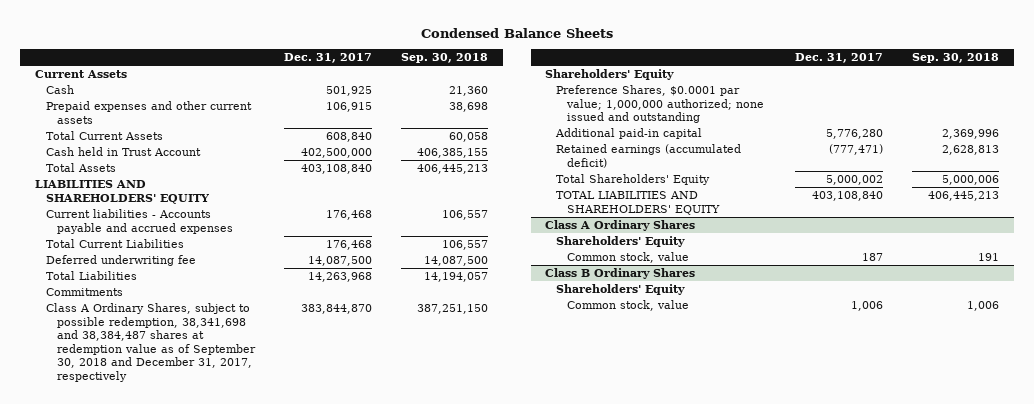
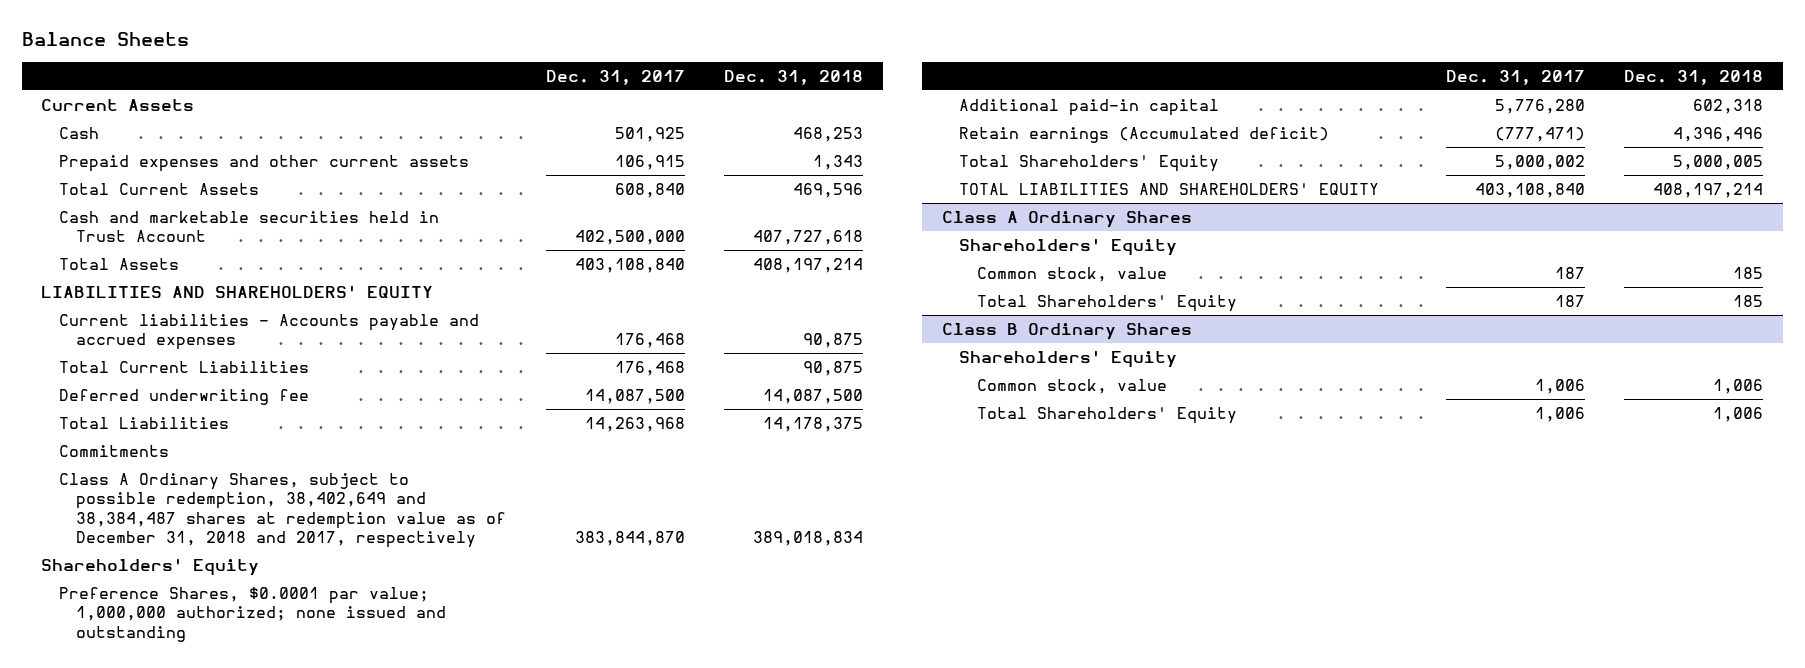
[420,27,613,38] Condensed Balance Sheets -> [21,32,189,47] Balance Sheets
[401,53,489,64] Sep. 30, 2018 -> none
none -> [723,69,863,85] Dec. 31, 2018
[45,147,201,157] Cash held in Trust Account -> [58,210,439,243] Cash and marketable securities held in Trust Account
[45,303,256,382] Class A Ordinary Shares, subject to possible redemption, 38,341,698 and 38,384,487 shares at redemption value as of September 30, 2018 and December 31, 2017, respectively -> [58,472,507,549] Class A Ordinary Shares, subject to possible redemption, 38,402,649 and 38,384,487 shares at redemption value as of December 31, 2018 and 2017, respectively
[556,144,742,168] Retained earnings (accumulated deficit) -> [959,126,1330,143] Retain earnings (Accumulated deficit)
none -> [976,294,1237,312] Total Shareholders' Equity
none -> [976,406,1237,424] Total Shareholders' Equity

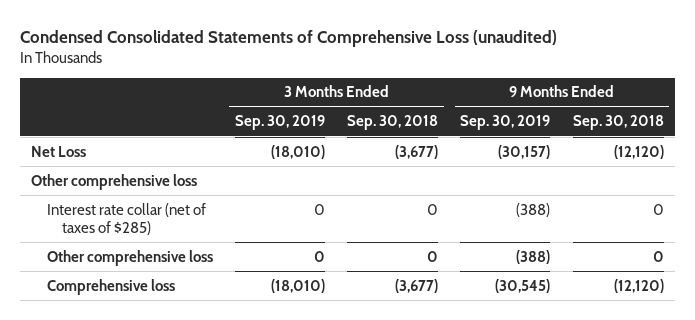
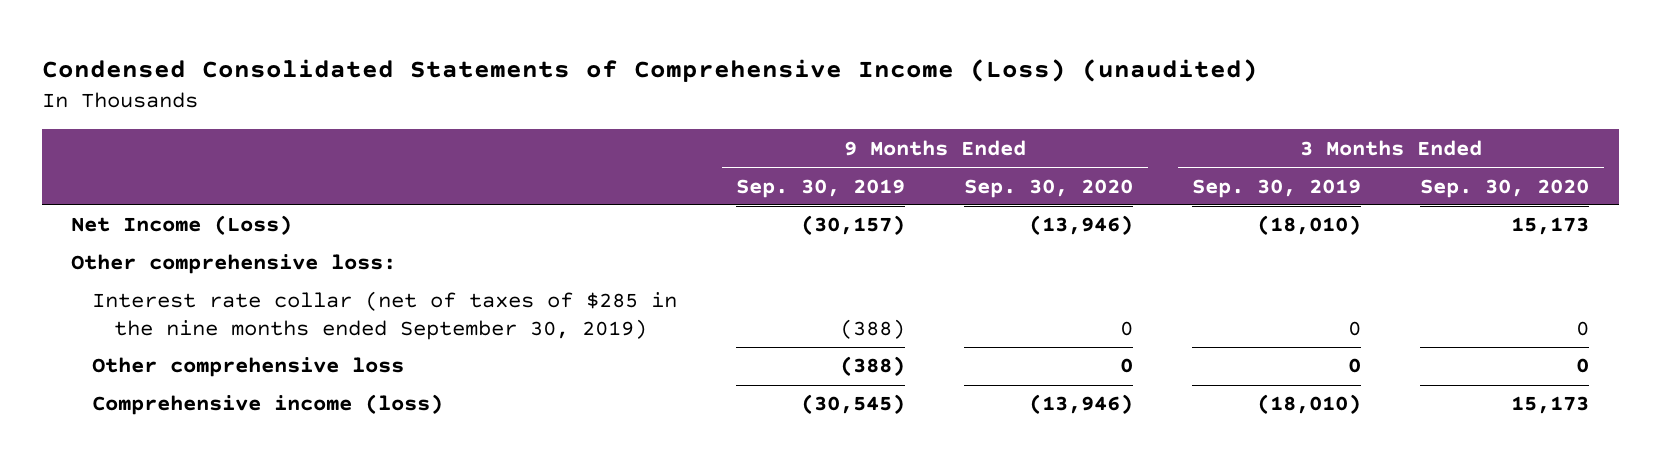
[19,29,557,47] Condensed Consolidated Statements of Comprehensive Loss (unaudited) -> [41,58,1258,82] Condensed Consolidated Statements of Comprehensive Income (Loss) (unaudited)
[347,115,439,131] Sep. 30, 2018 -> none
[572,115,664,131] Sep. 30, 2018 -> none
none -> [964,178,1134,198] Sep. 30, 2020
none -> [1420,178,1590,198] Sep. 30, 2020
[30,145,86,157] Net Loss -> [71,215,293,236] Net Income (Loss)
[30,173,197,190] Other comprehensive loss -> [71,254,397,275] Other comprehensive loss:
[46,202,206,235] Interest rate collar (net of taxes of $285) -> [92,291,678,340] Interest rate collar (net of taxes of $285 in the nine months ended September 30, 2019)
[46,278,175,295] Comprehensive loss -> [92,394,444,416] Comprehensive income (loss)

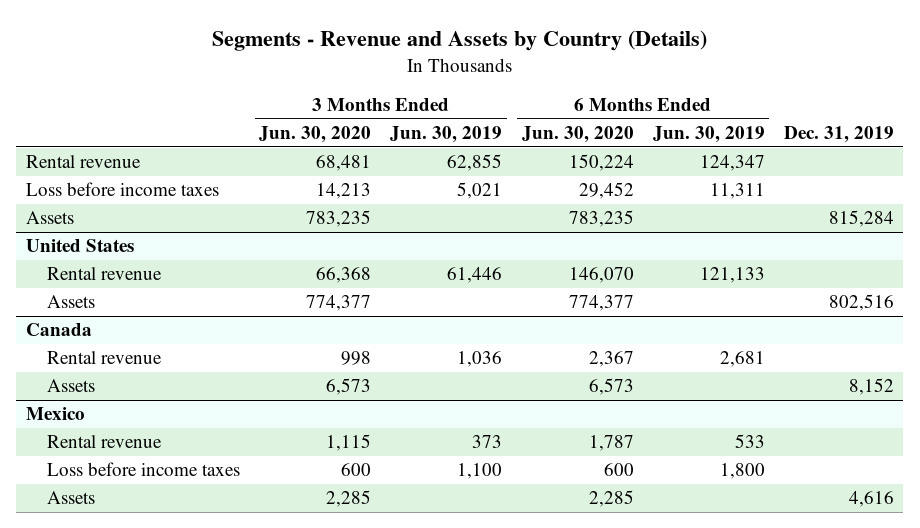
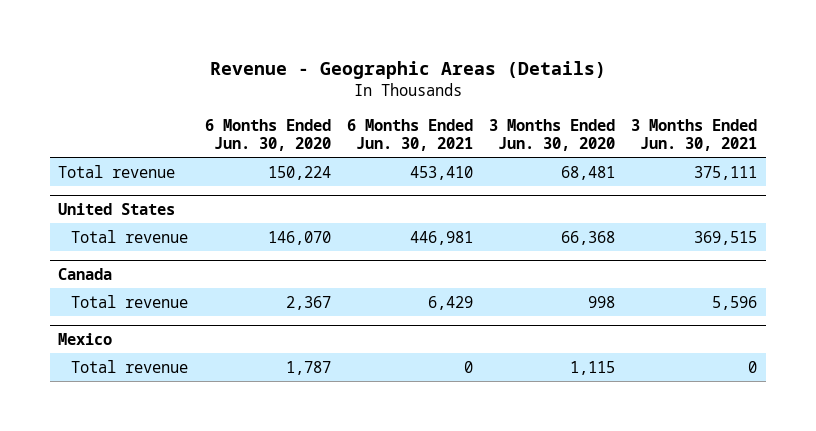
[211,29,707,51] Segments - Revenue and Assets by Country (Details) -> [209,60,606,79] Revenue - Geographic Areas (Details)
[390,125,503,143] Jun. 30, 2019 -> none
[652,125,765,143] Jun. 30, 2019 -> none
[783,125,894,143] Dec. 31, 2019 -> none
none -> [346,118,473,152] 6 Months Ended Jun. 30, 2021
none -> [631,118,758,152] 3 Months Ended Jun. 30, 2021
[25,182,219,197] Loss before income taxes -> none
[25,211,74,225] Assets -> none
[25,155,141,169] Rental revenue -> [58,164,176,178] Total revenue
[47,295,96,309] Assets -> none
[47,267,163,281] Rental revenue -> [71,229,189,243] Total revenue
[47,379,96,393] Assets -> none
[47,351,163,365] Rental revenue -> [71,294,189,308] Total revenue
[47,462,241,477] Loss before income taxes -> none
[47,491,96,505] Assets -> none
[47,435,163,449] Rental revenue -> [71,359,189,373] Total revenue

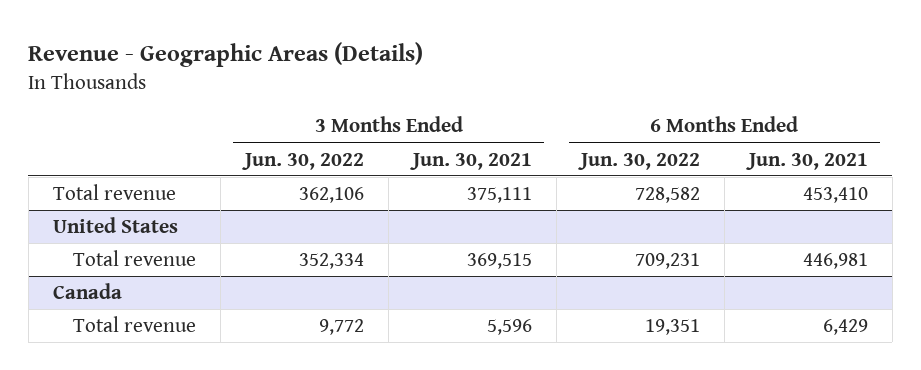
[204,118,331,152] 6 Months Ended Jun. 30, 2020 -> none
[489,118,616,152] 3 Months Ended Jun. 30, 2020 -> none
none -> [242,152,365,170] Jun. 30, 2022
none -> [577,152,700,170] Jun. 30, 2022
[58,332,113,345] Mexico -> none
[71,359,189,373] Total revenue -> none

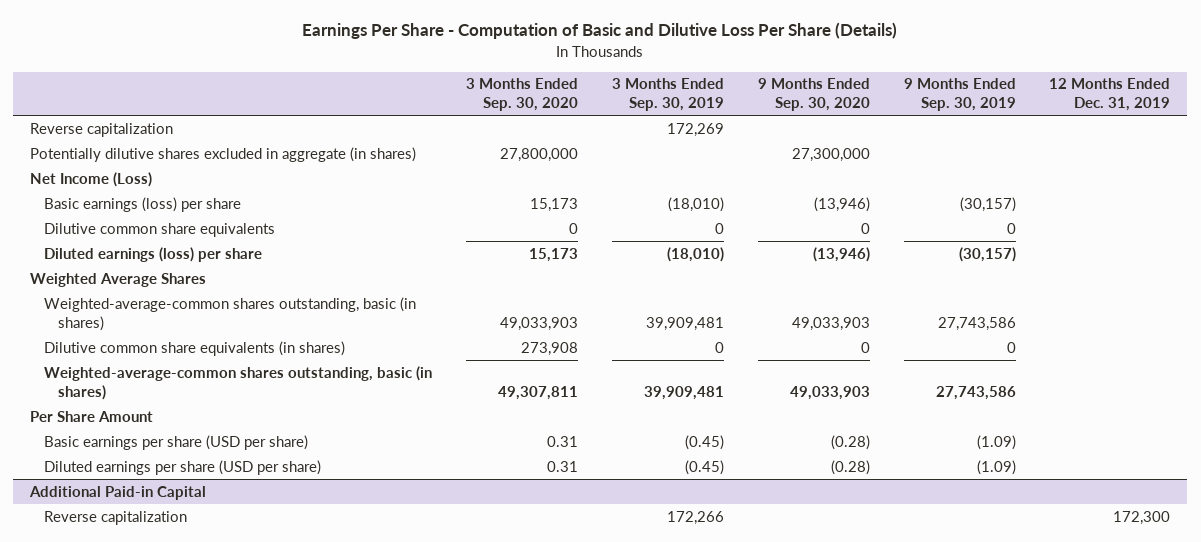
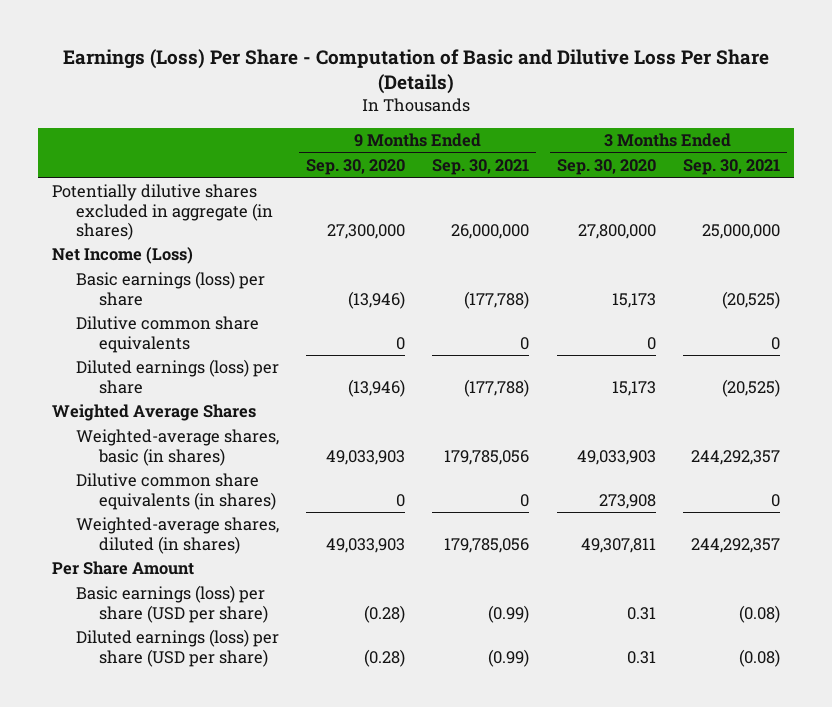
[302,22,898,40] Earnings Per Share - Computation of Basic and Dilutive Loss Per Share (Details) -> [63,48,770,95] Earnings (Loss) Per Share - Computation of Basic and Dilutive Loss Per Share (Details)
[611,78,724,112] 3 Months Ended Sep. 30, 2019 -> none
[903,78,1016,112] 9 Months Ended Sep. 30, 2019 -> none
[1049,78,1171,112] 12 Months Ended Dec. 31, 2019 -> none
none -> [432,159,530,176] Sep. 30, 2021
none -> [683,159,781,176] Sep. 30, 2021
[30,122,174,137] Reverse capitalization -> none
[44,296,417,331] Weighted-average-common shares outstanding, basic (in shares) -> [75,429,279,466] Weighted-average shares, basic (in shares)
[44,365,433,400] Weighted-average-common shares outstanding, basic (in shares) -> [75,517,279,554] Weighted-average shares, diluted (in shares)
[29,485,207,500] Additional Paid-in Capital -> none
[44,510,188,525] Reverse capitalization -> none
[44,434,309,450] Basic earnings per share (USD per share) -> [75,585,269,623] Basic earnings (loss) per share (USD per share)
[44,459,322,475] Diluted earnings per share (USD per share) -> [75,629,279,667] Diluted earnings (loss) per share (USD per share)

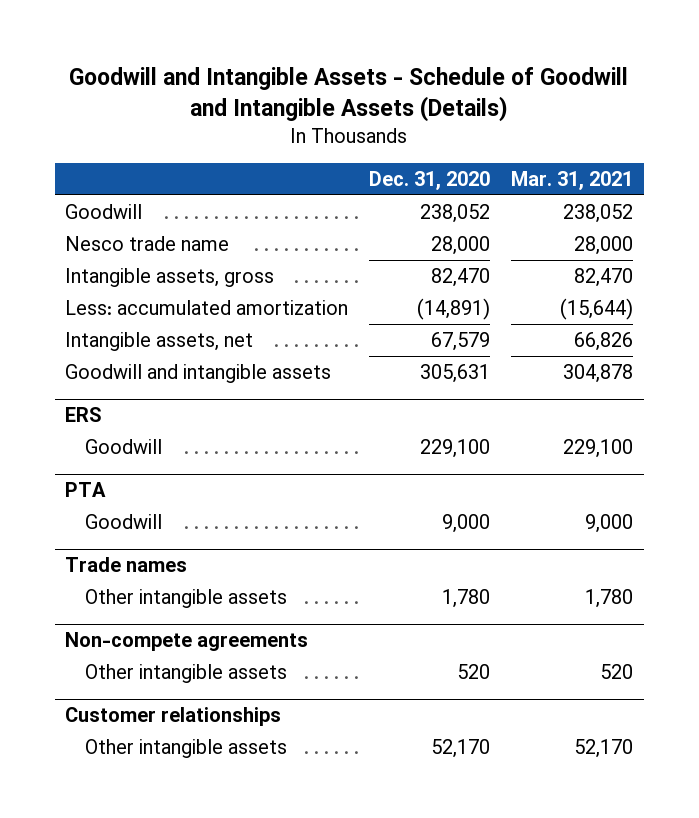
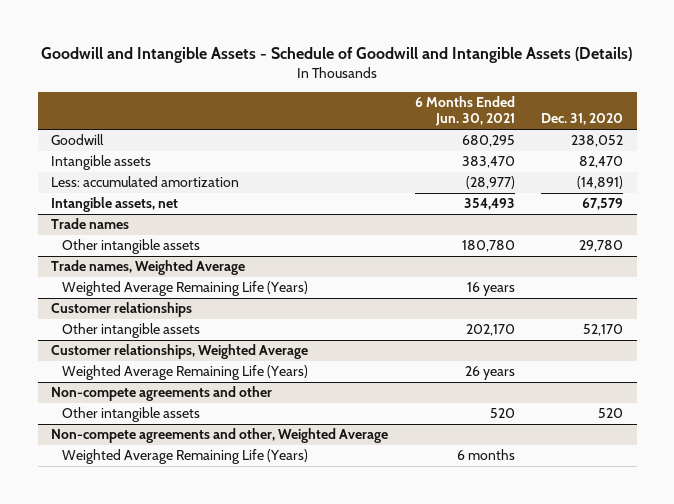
[511,170,634,190] Mar. 31, 2021 -> none
none -> [414,96,515,127] 6 Months Ended Jun. 30, 2021
[65,236,230,252] Nesco trade name -> none
[65,268,275,288] Intangible assets, gross -> [51,155,152,171] Intangible assets
[65,364,332,384] Goodwill and intangible assets -> none
[65,407,103,423] ERS -> none
[84,439,162,455] Goodwill -> none
[65,482,107,498] PTA -> none
[84,514,162,530] Goodwill -> none
[65,632,309,652] Non-compete agreements -> none
[84,664,287,684] Other intangible assets -> none
[442,589,491,609] 1,780 -> [579,240,624,253] 29,780
none -> [51,260,246,276] Trade names, Weighted Average
none -> [61,281,308,297] Weighted Average Remaining Life (Years)
none -> [51,344,309,360] Customer relationships, Weighted Average
none -> [61,365,308,381] Weighted Average Remaining Life (Years)
none -> [51,386,273,402] Non-compete agreements and other
none -> [61,407,200,423] Other intangible assets
none -> [51,428,389,444] Non-compete agreements and other, Weighted Average
none -> [61,449,308,465] Weighted Average Remaining Life (Years)

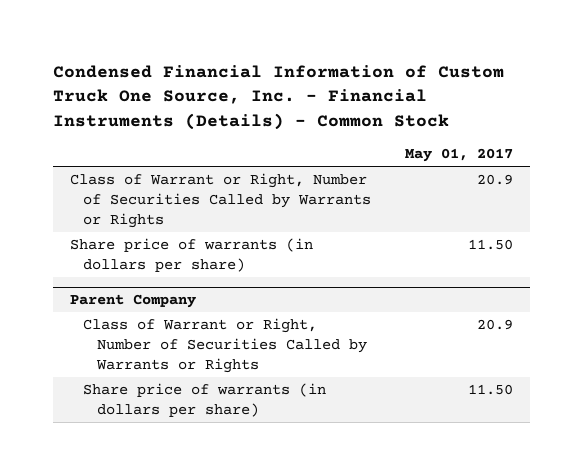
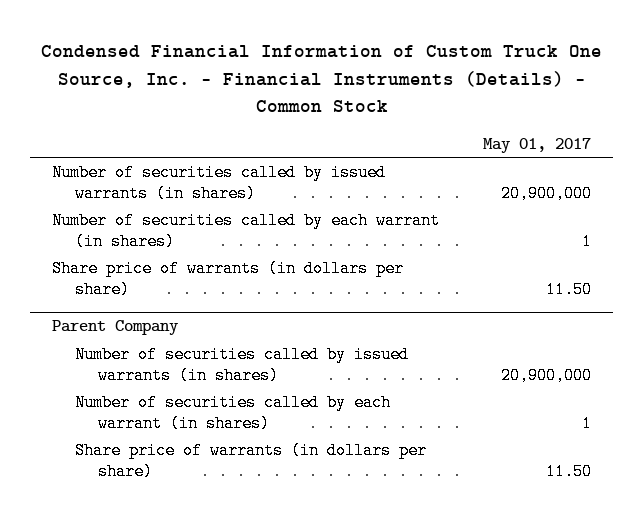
[69,173,372,229] Class of Warrant or Right, Number of Securities Called by Warrants or Rights -> [52,164,387,202] Number of securities called by issued warrants (in shares)
[477,174,514,186] 20.9 -> [501,184,593,202] 20,900,000
none -> [52,212,441,250] Number of securities called by each warrant (in shares)
[83,318,367,374] Class of Warrant or Right, Number of Securities Called by Warrants or Rights -> [75,346,410,384] Number of securities called by issued warrants (in shares)
[477,319,514,331] 20.9 -> [501,366,593,384] 20,900,000
none -> [75,394,392,432] Number of securities called by each warrant (in shares)

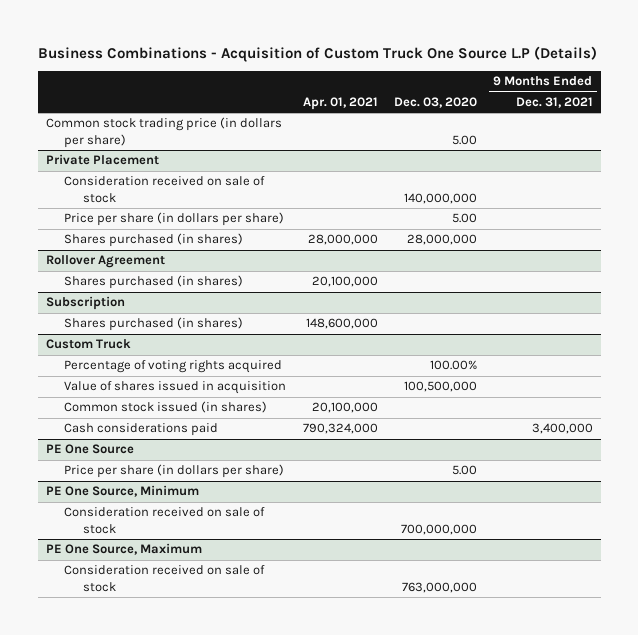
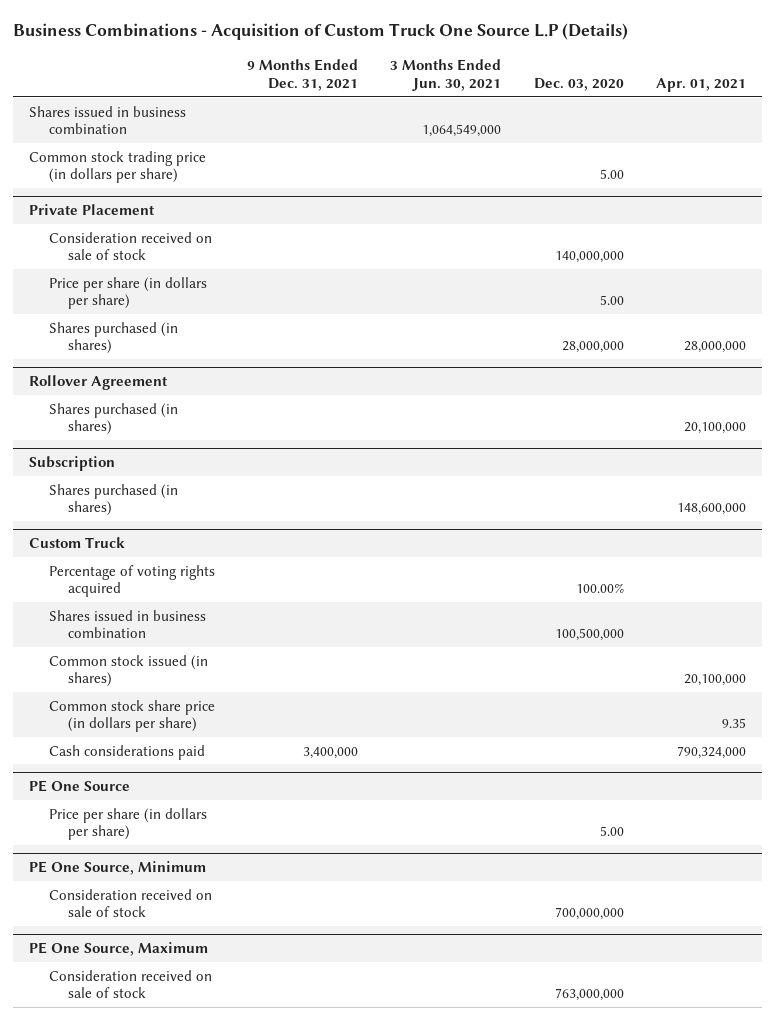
none -> [390,59,502,91] 3 Months Ended Jun. 30, 2021
none -> [29,105,187,135] Shares issued in business combination
[64,381,287,395] Value of shares issued in acquisition -> [48,609,206,639] Shares issued in business combination
none -> [48,699,215,733] Common stock share price (in dollars per share)

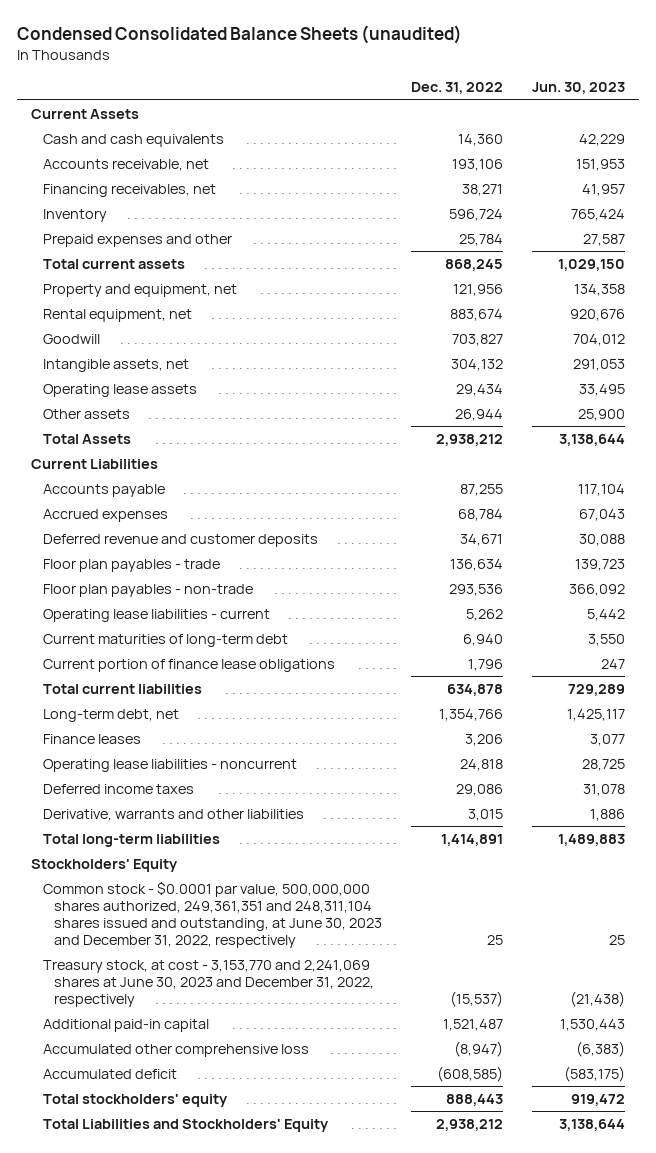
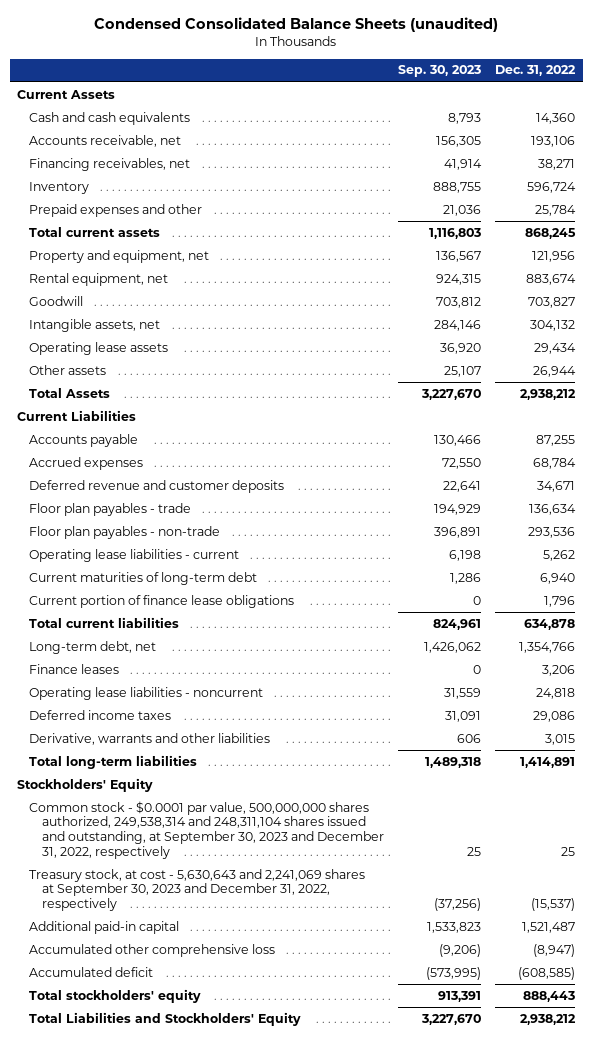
[531,82,625,95] Jun. 30, 2023 -> none
none -> [397,65,481,78] Sep. 30, 2023
[42,881,383,948] Common stock - $0.0001 par value, 500,000,000 shares authorized, 249,361,351 and 248,311,104 shares issued and outstanding, at June 30, 2023 and December 31, 2022, respectively -> [29,800,384,859] Common stock - $0.0001 par value, 500,000,000 shares authorized, 249,538,314 and 248,311,104 shares issued and outstanding, at September 30, 2023 and December 31, 2022, respectively
[42,960,375,1007] Treasury stock, at cost - 3,153,770 and 2,241,069 shares at June 30, 2023 and December 31, 2022, respectively -> [29,868,366,911] Treasury stock, at cost - 5,630,643 and 2,241,069 shares at September 30, 2023 and December 31, 2022, respectively

